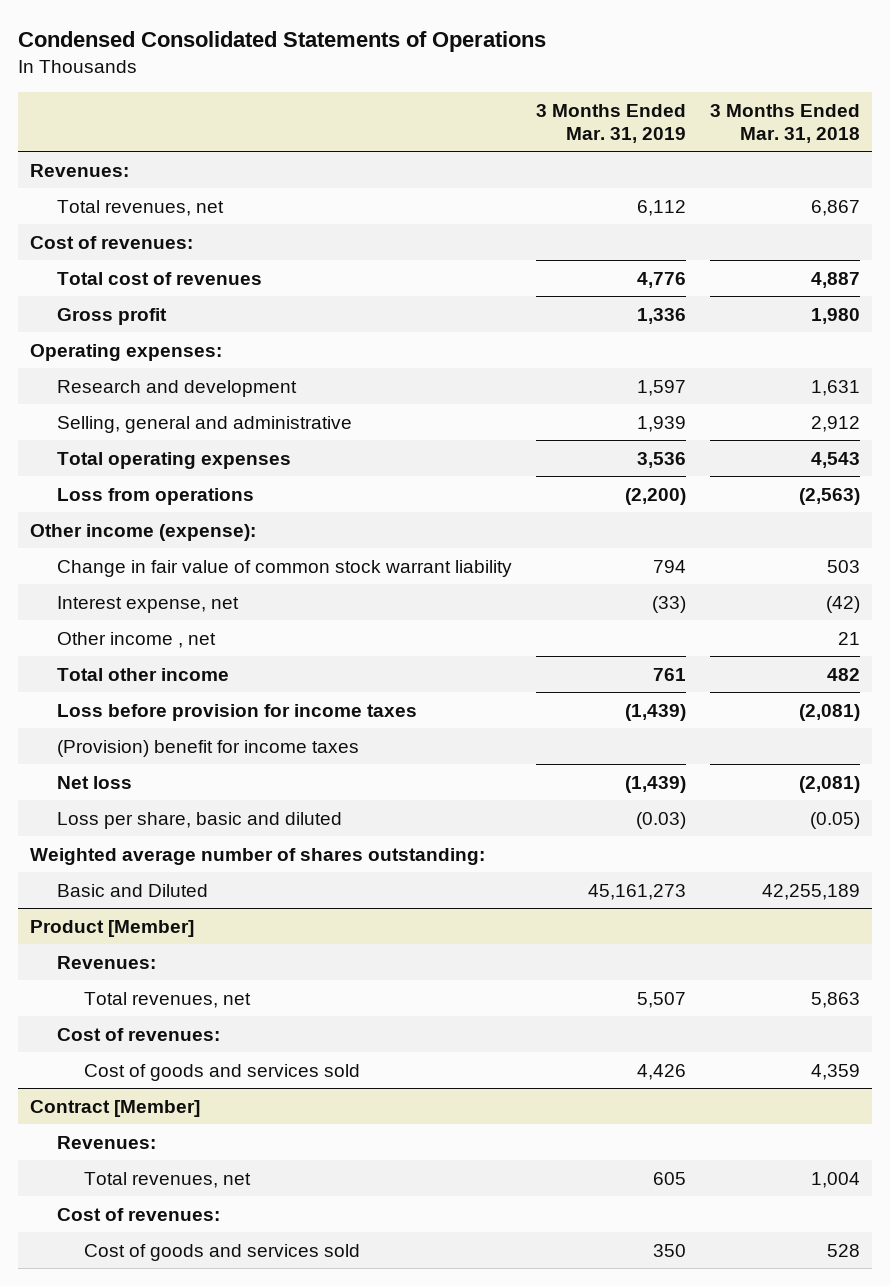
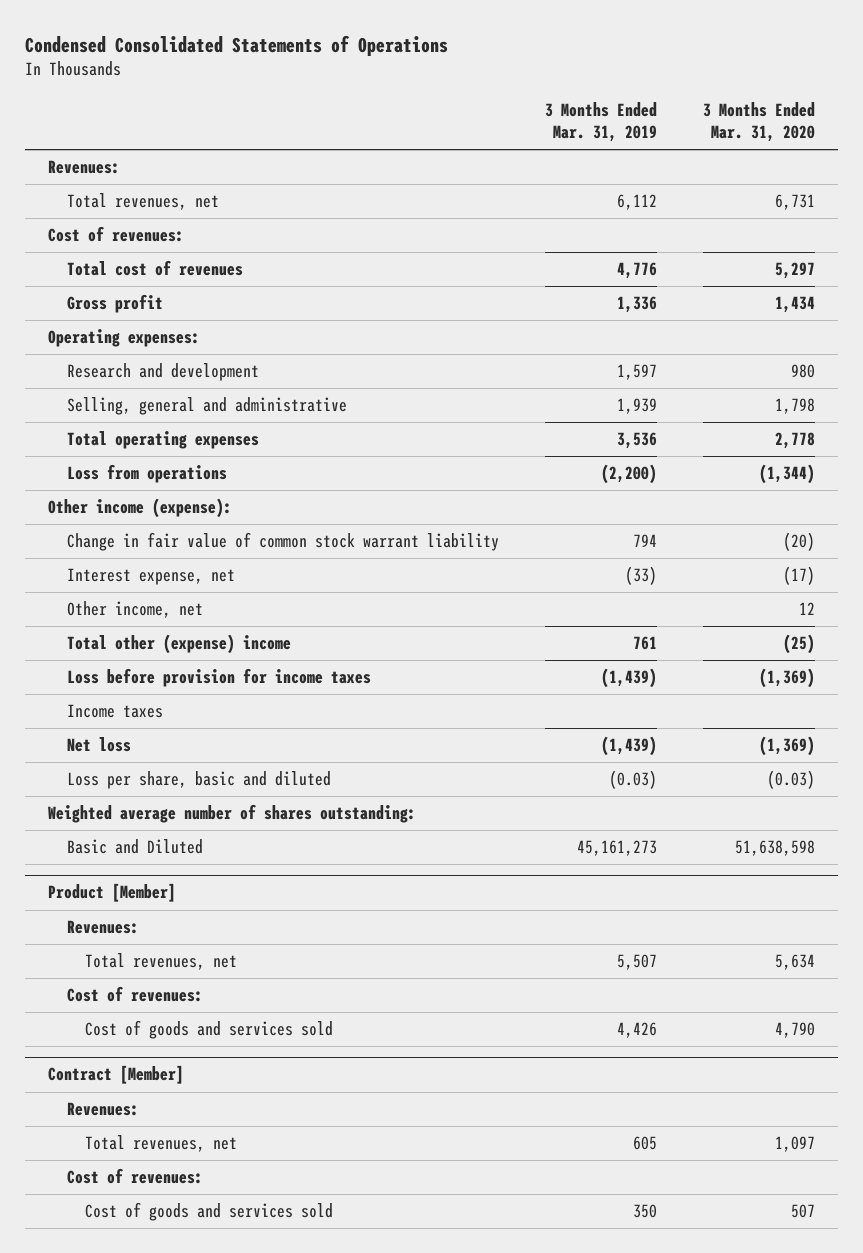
[709,103,860,143] 3 Months Ended Mar. 31, 2018 -> none
none -> [702,101,815,142] 3 Months Ended Mar. 31, 2020
[56,631,216,648] Other income , net -> [66,601,203,619] Other income, net
[56,667,229,681] Total other income -> [66,634,291,655] Total other (expense) income
[56,739,359,757] (Provision) benefit for income taxes -> [66,704,163,719] Income taxes

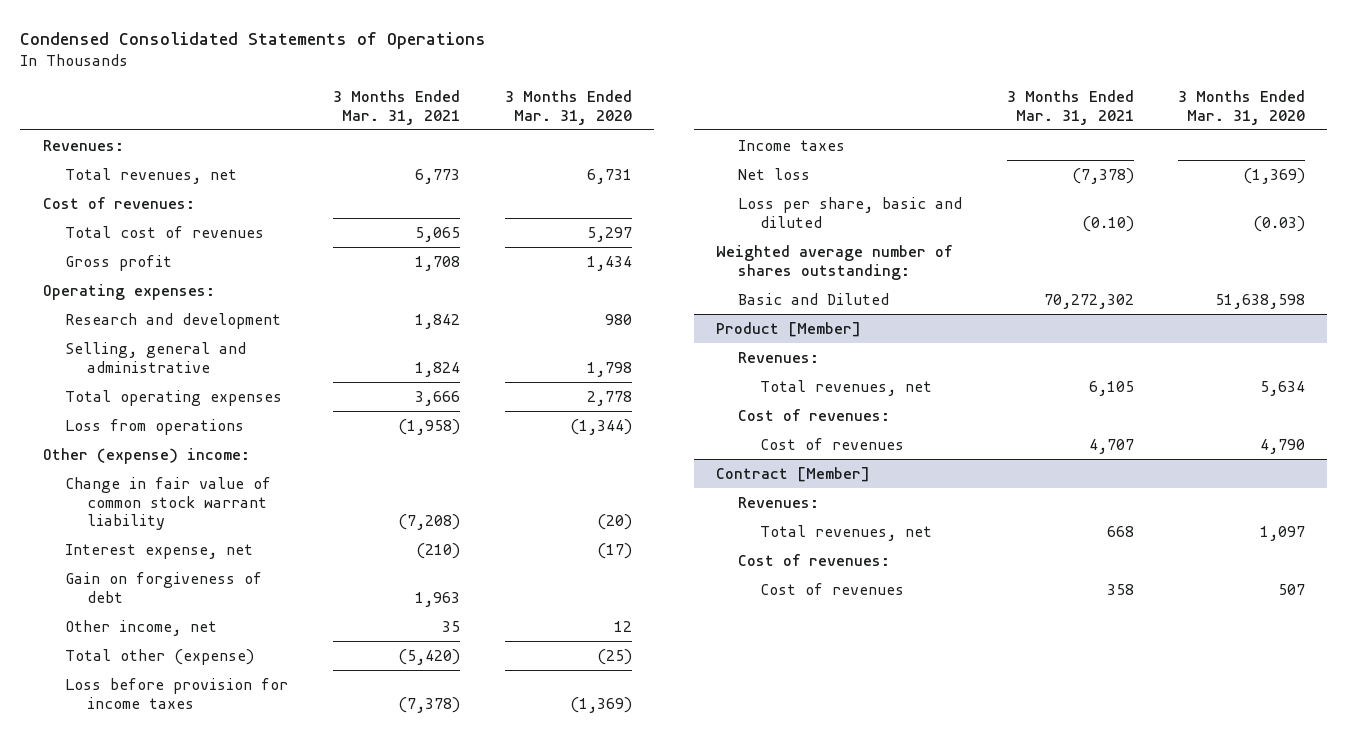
[544,101,657,142] 3 Months Ended Mar. 31, 2019 -> none
none -> [333,90,461,125] 3 Months Ended Mar. 31, 2021
[47,498,232,519] Other income (expense): -> [42,448,250,465] Other (expense) income:
none -> [64,572,262,603] Gain on forgiveness of debt
[66,634,291,655] Total other (expense) income -> [64,649,254,666] Total other (expense)
[85,1020,334,1040] Cost of goods and services sold -> [760,438,905,451] Cost of revenues
[85,1202,334,1222] Cost of goods and services sold -> [760,583,905,596] Cost of revenues

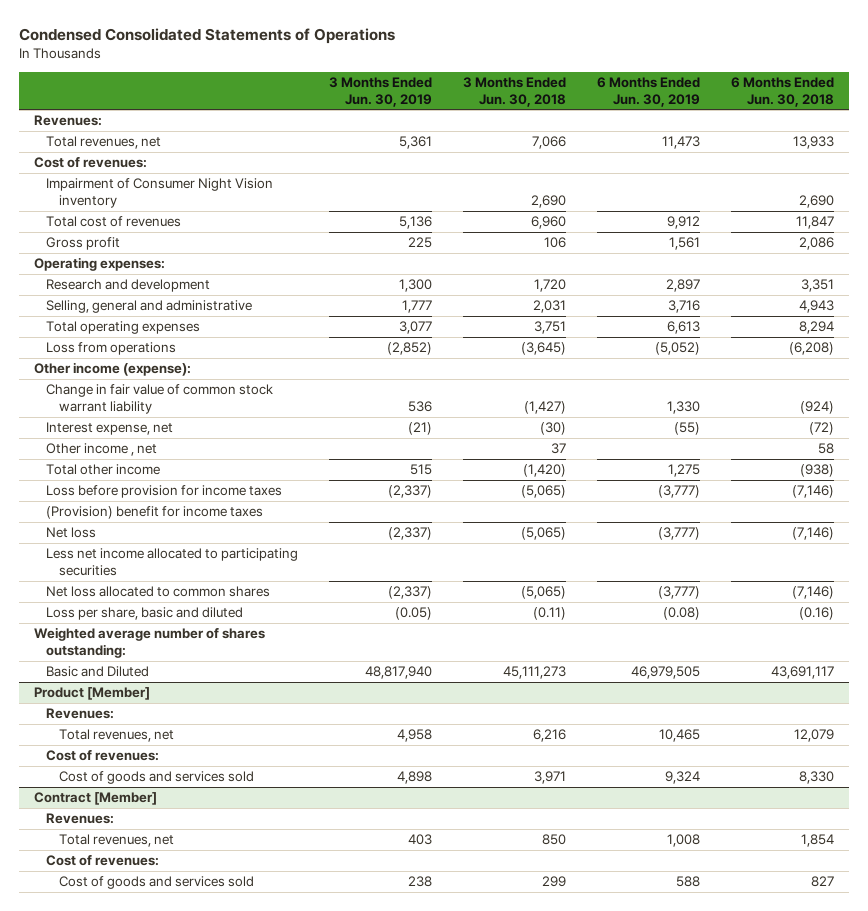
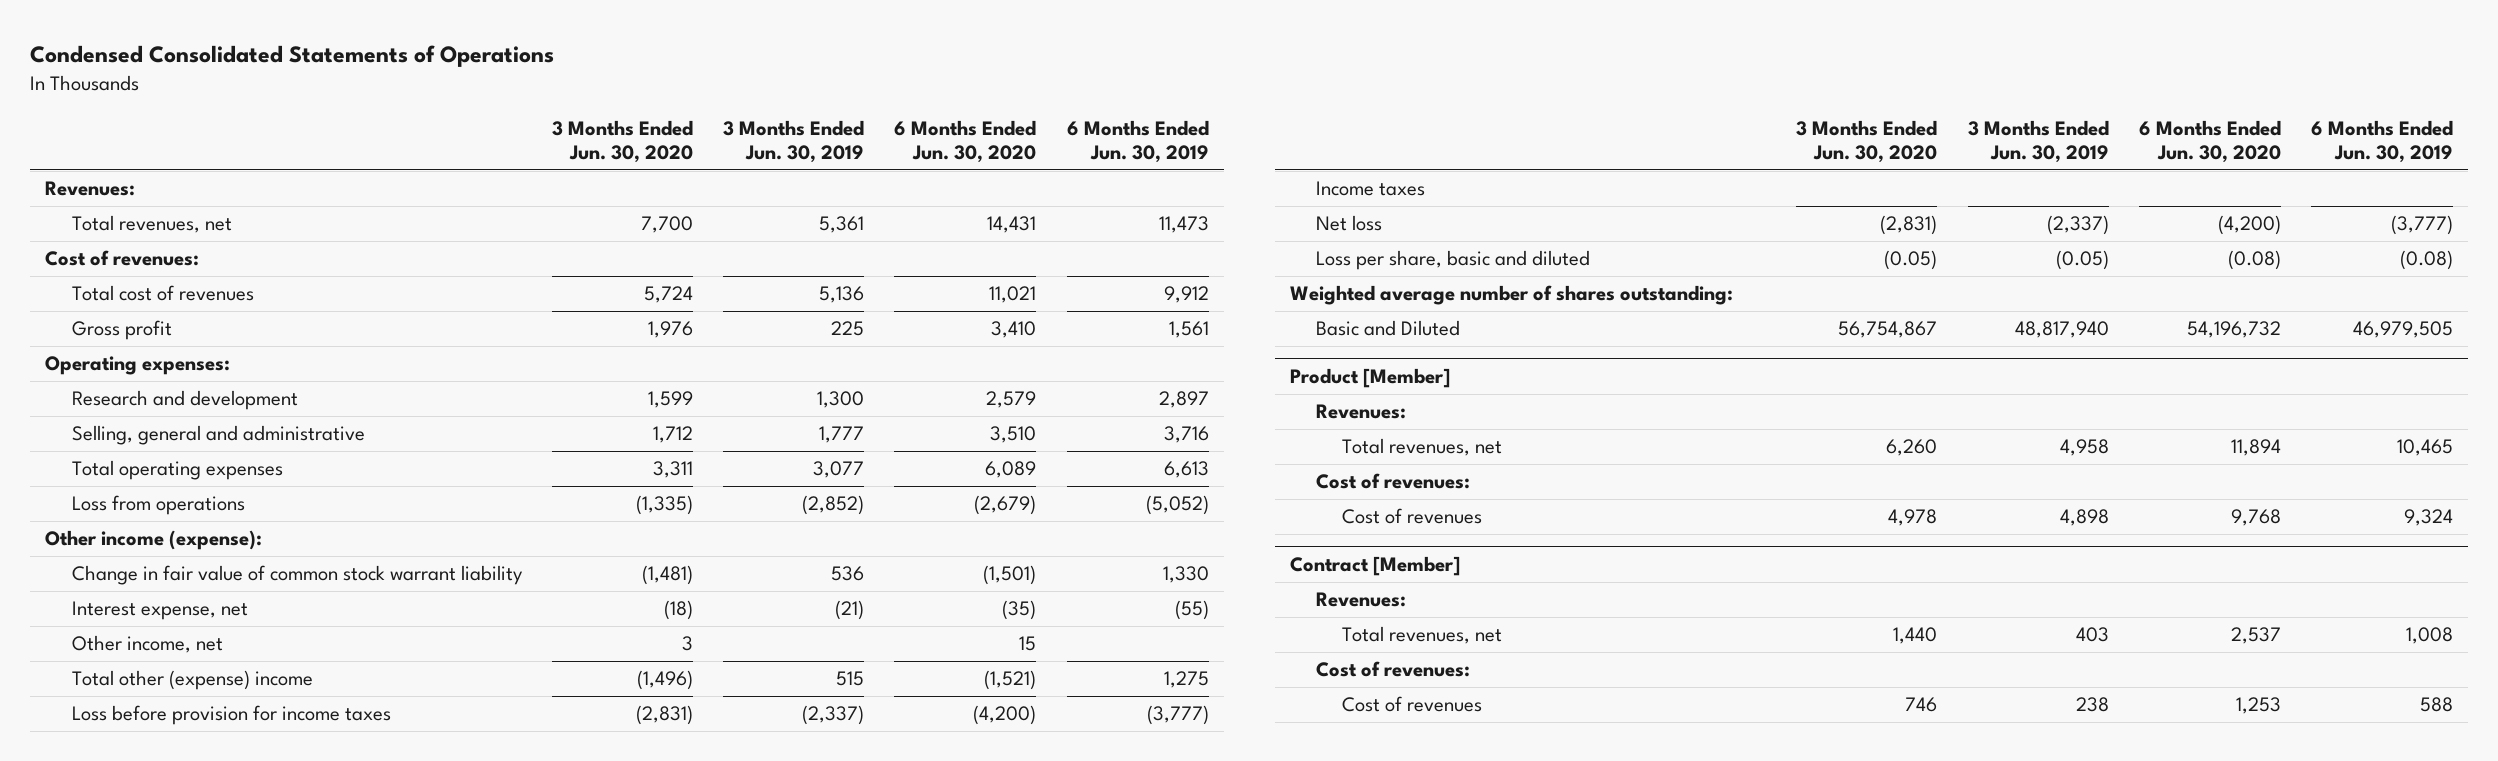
[463,76,567,107] 3 Months Ended Jun. 30, 2018 -> none
[730,76,834,107] 6 Months Ended Jun. 30, 2018 -> none
none -> [551,119,693,163] 3 Months Ended Jun. 30, 2020
none -> [894,119,1037,163] 6 Months Ended Jun. 30, 2020
[46,178,274,208] Impairment of Consumer Night Vision inventory -> none
[46,443,158,457] Other income , net -> [71,635,223,654] Other income, net
[46,464,161,476] Total other income -> [71,670,313,691] Total other (expense) income
[46,506,264,520] (Provision) benefit for income taxes -> [1316,181,1426,197] Income taxes
[46,548,299,576] Less net income allocated to participating securities -> none
[46,586,271,598] Net loss allocated to common shares -> none
[58,771,254,785] Cost of goods and services sold -> [1342,508,1483,525] Cost of revenues
[58,876,254,890] Cost of goods and services sold -> [1342,696,1483,713] Cost of revenues

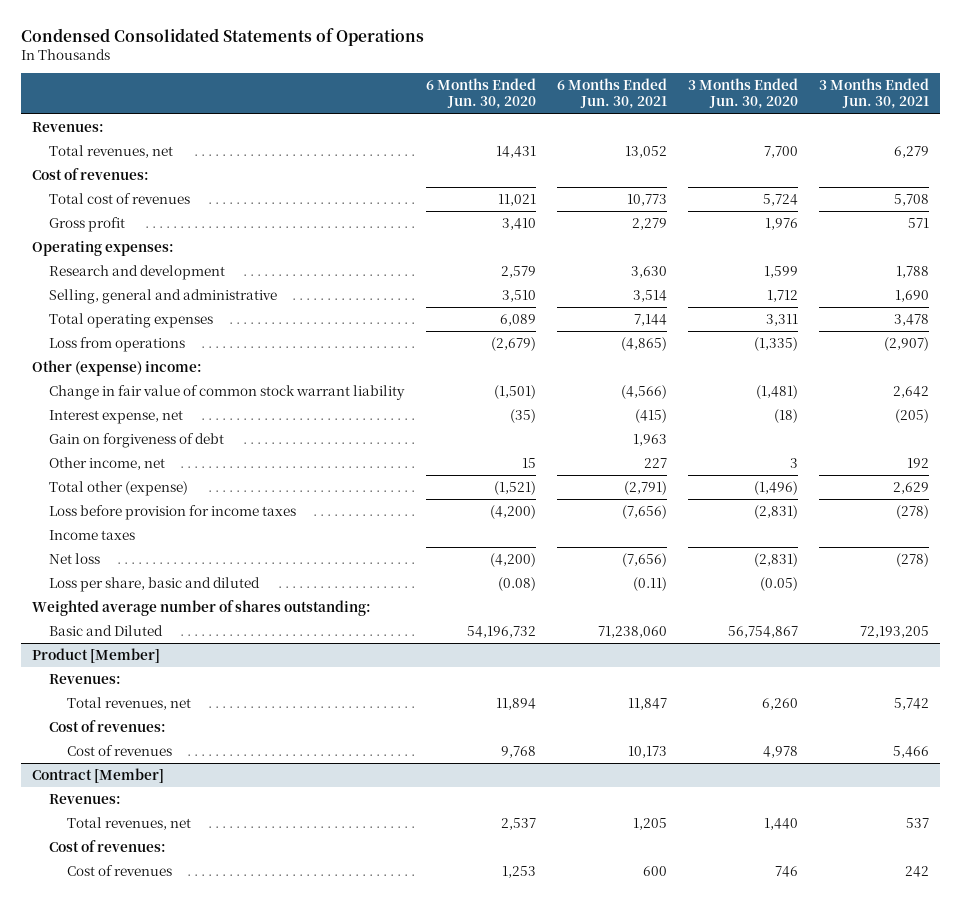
[723,119,865,163] 3 Months Ended Jun. 30, 2019 -> none
[1066,119,1209,163] 6 Months Ended Jun. 30, 2019 -> none
none -> [556,77,667,110] 6 Months Ended Jun. 30, 2021
none -> [819,77,930,110] 3 Months Ended Jun. 30, 2021
[45,530,263,551] Other income (expense): -> [31,360,202,377] Other (expense) income:
none -> [49,433,225,449] Gain on forgiveness of debt
[71,670,313,691] Total other (expense) income -> [49,481,189,497] Total other (expense)

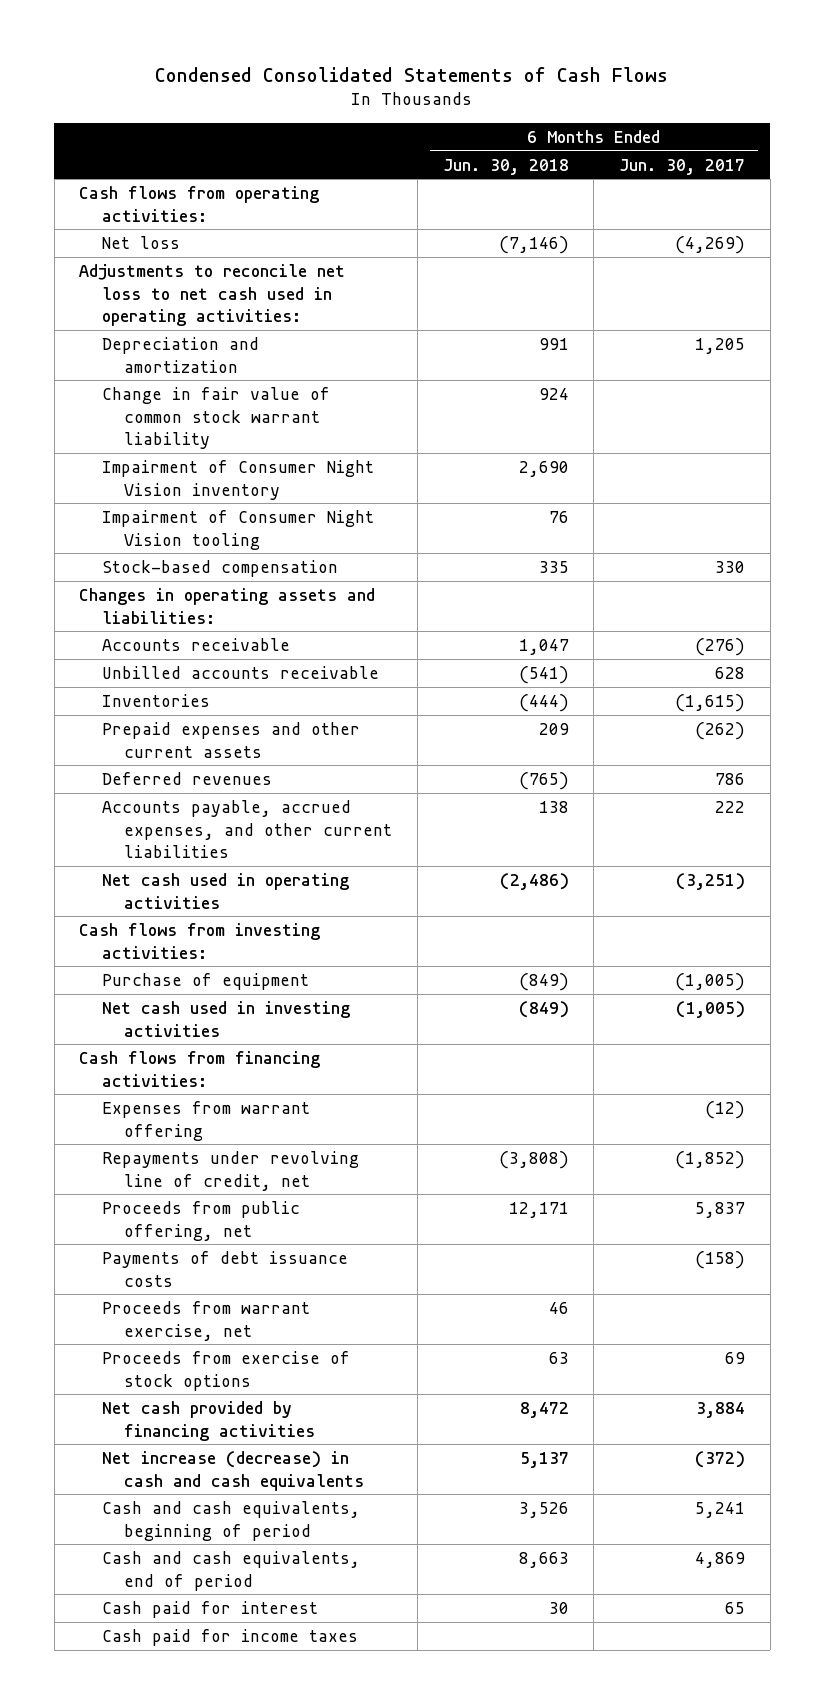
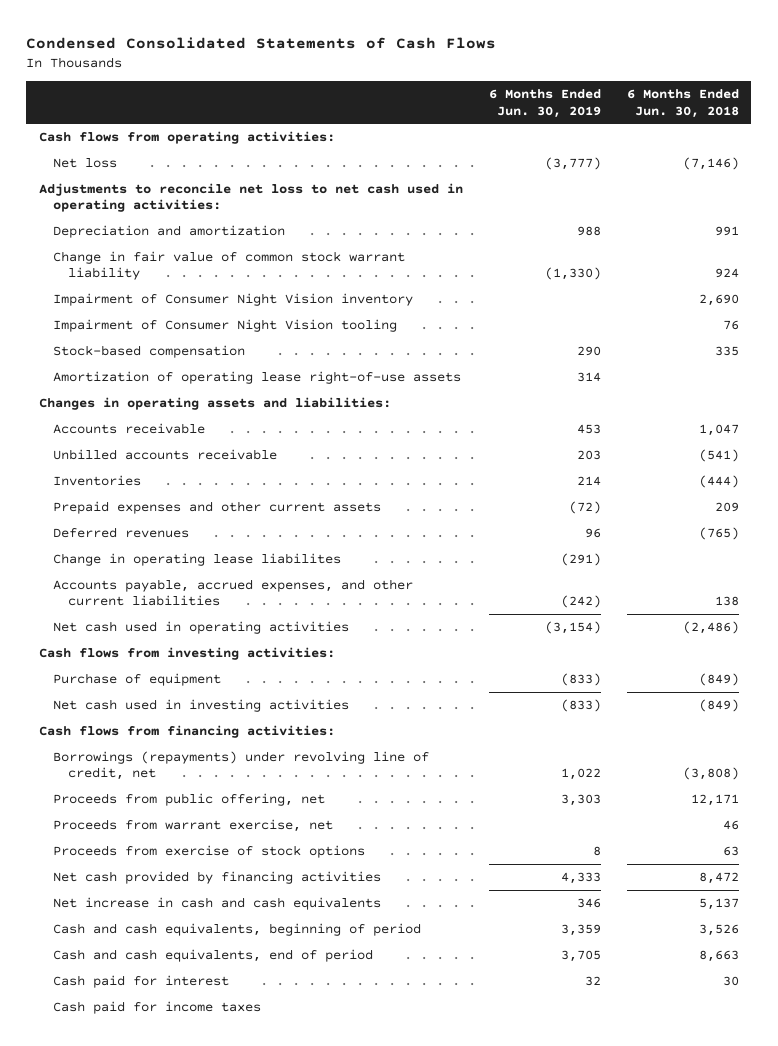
[618,158,745,175] Jun. 30, 2017 -> none
none -> [488,89,601,118] 6 Months Ended Jun. 30, 2019
none -> [53,370,462,384] Amortization of operating lease right-of-use assets
none -> [53,552,342,566] Change in operating lease liabilites
[101,1100,310,1141] Expenses from warrant offering -> none
[101,1150,359,1191] Repayments under revolving line of credit, net -> [53,750,430,781] Borrowings (repayments) under revolving line of credit, net
[101,1250,348,1287] Payments of debt issuance costs -> none
[101,1450,365,1491] Net increase (decrease) in cash and cash equivalents -> [53,896,382,910] Net increase in cash and cash equivalents

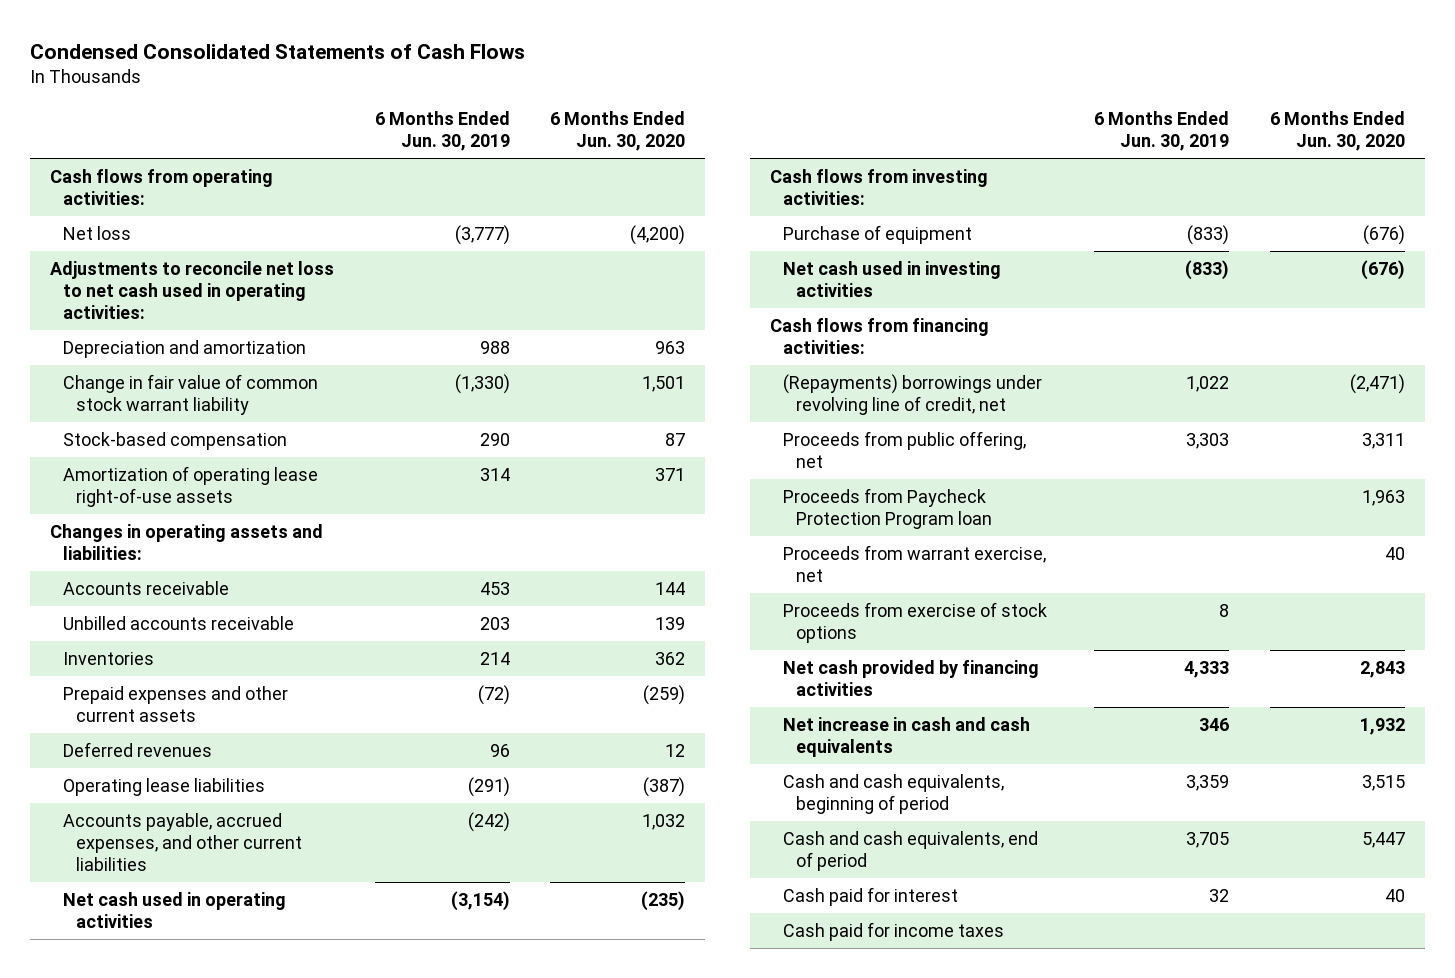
[626,89,739,118] 6 Months Ended Jun. 30, 2018 -> none
none -> [549,111,685,152] 6 Months Ended Jun. 30, 2020
[53,292,414,306] Impairment of Consumer Night Vision inventory -> none
[53,318,398,332] Impairment of Consumer Night Vision tooling -> none
[53,552,342,566] Change in operating lease liabilites -> [63,778,266,797] Operating lease liabilities
[53,750,430,781] Borrowings (repayments) under revolving line of credit, net -> [783,374,1043,416] (Repayments) borrowings under revolving line of credit, net
none -> [783,488,992,530] Proceeds from Paycheck Protection Program loan

